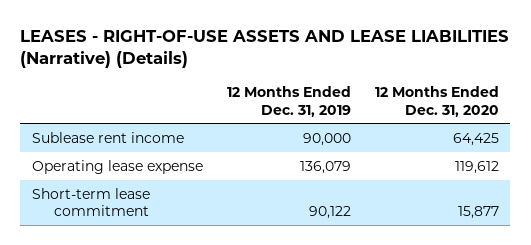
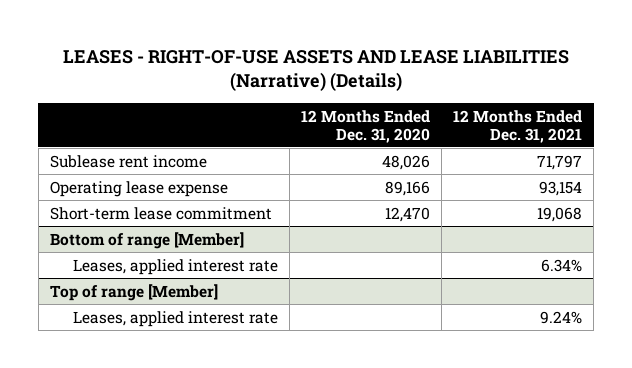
[226,86,351,117] 12 Months Ended Dec. 31, 2019 -> none
none -> [453,109,583,143] 12 Months Ended Dec. 31, 2021
[452,132,499,146] 64,425 -> [382,154,431,170] 48,026
[454,160,499,174] 119,612 -> [385,180,431,196] 89,166
[457,206,499,220] 15,877 -> [385,206,431,222] 12,470
none -> [50,231,245,249] Bottom of range [Member]
none -> [72,258,278,275] Leases, applied interest rate
none -> [50,283,219,301] Top of range [Member]
none -> [72,310,278,327] Leases, applied interest rate

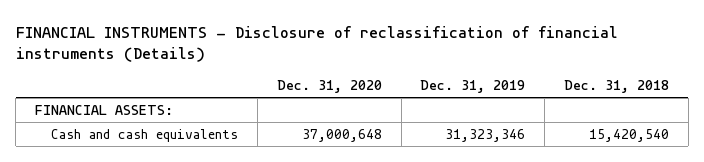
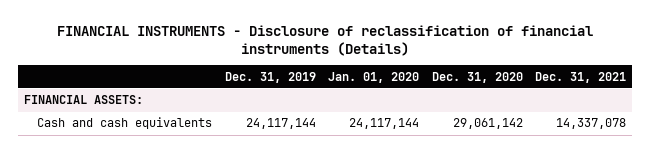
[563,80,669,94] Dec. 31, 2018 -> none
none -> [328,71,420,83] Jan. 01, 2020
none -> [534,71,626,83] Dec. 31, 2021
[301,128,382,142] 37,000,648 -> [452,118,523,130] 29,061,142
[445,128,526,142] 31,323,346 -> [245,118,316,130] 24,117,144

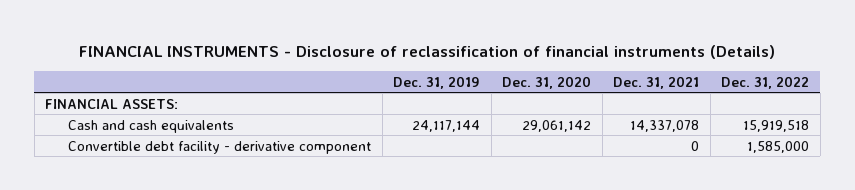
[328,71,420,83] Jan. 01, 2020 -> none
none -> [721,75,810,89] Dec. 31, 2022
none -> [68,140,372,154] Convertible debt facility - derivative component

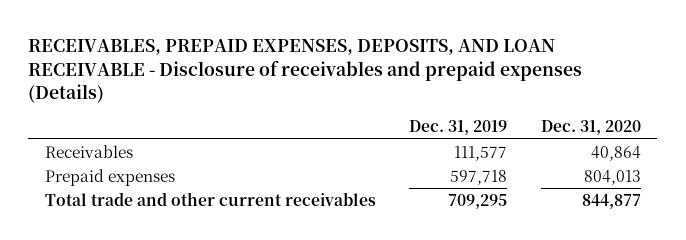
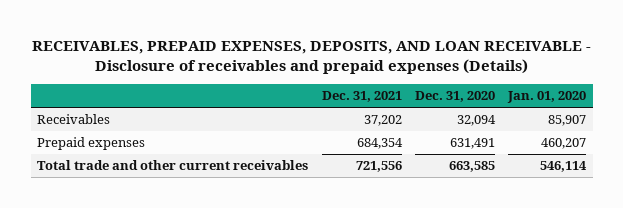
[409,120,508,136] Dec. 31, 2019 -> none
none -> [321,91,402,103] Dec. 31, 2021
none -> [507,91,587,104] Jan. 01, 2020
[590,145,641,161] 40,864 -> [456,115,496,127] 32,094
[583,169,641,185] 804,013 -> [449,138,495,150] 631,491
[581,193,641,209] 844,877 -> [448,161,495,173] 663,585

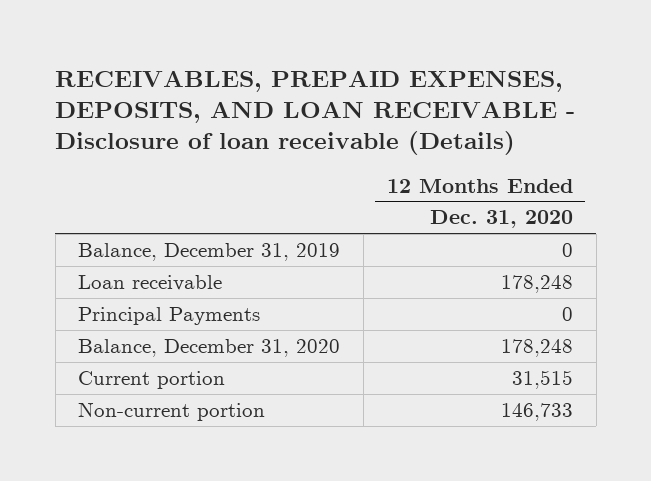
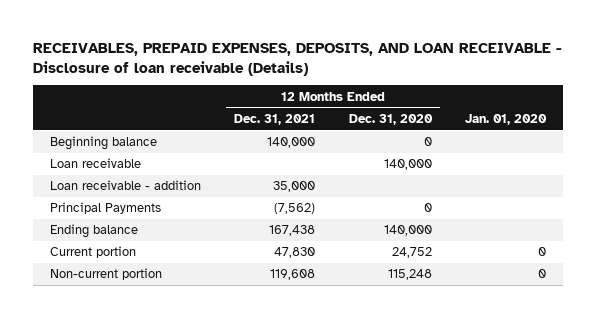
none -> [234,113,316,125] Dec. 31, 2021
none -> [465,113,548,125] Jan. 01, 2020
[78,242,341,261] Balance, December 31, 2019 -> [49,136,157,151] Beginning balance
[500,274,573,293] 178,248 -> [383,159,432,171] 140,000
none -> [49,180,201,191] Loan receivable - addition
[78,338,341,357] Balance, December 31, 2020 -> [49,224,138,239] Ending balance
[500,338,573,357] 178,248 -> [383,225,432,237] 140,000
[511,369,573,389] 31,515 -> [391,247,432,259] 24,752
[500,402,573,421] 146,733 -> [387,269,432,281] 115,248

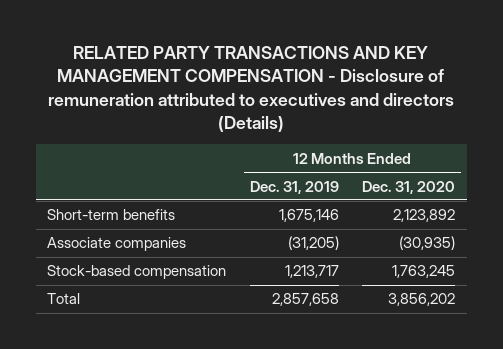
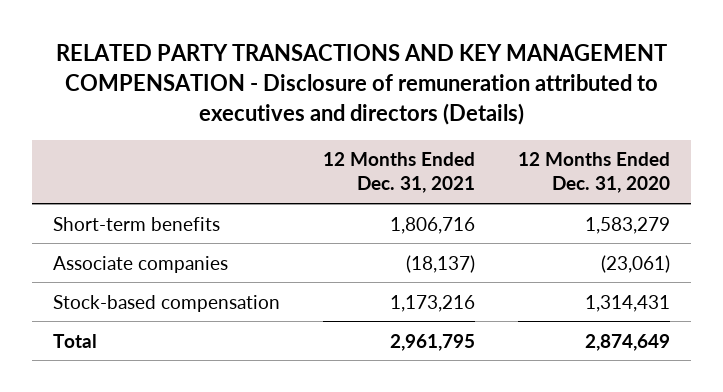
[249,180,339,194] Dec. 31, 2019 -> none
none -> [323,152,476,194] 12 Months Ended Dec. 31, 2021
[393,209,456,223] 2,123,892 -> [584,216,670,234] 1,583,279
[399,236,456,251] (30,935) -> [600,254,670,273] (23,061)
[392,265,456,279] 1,763,245 -> [584,294,670,312] 1,314,431
[388,293,456,307] 3,856,202 -> [584,333,670,351] 2,874,649

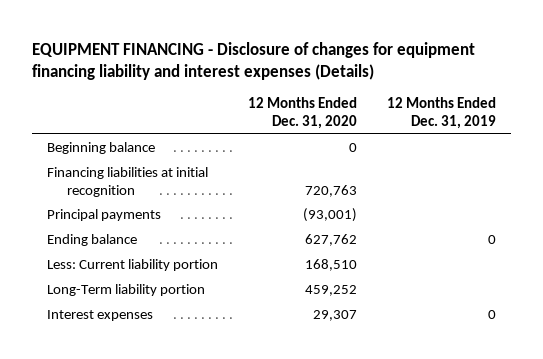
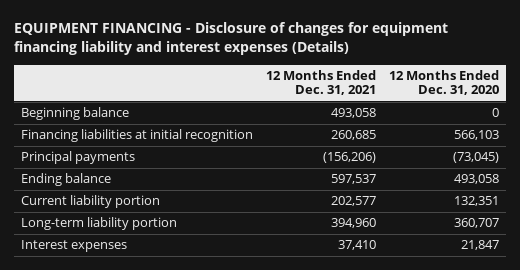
[386,97,496,129] 12 Months Ended Dec. 31, 2019 -> none
none -> [266,69,377,96] 12 Months Ended Dec. 31, 2021
[304,184,357,197] 720,763 -> [454,130,500,141] 566,103
[302,208,357,223] (93,001) -> [453,152,500,164] (73,045)
[304,234,357,247] 627,762 -> [454,174,500,185] 493,058
[47,259,219,272] Less: Current liability portion -> [20,195,160,209] Current liability portion
[304,259,357,272] 168,510 -> [454,196,500,207] 132,351
[47,284,206,297] Long-Term liability portion -> [20,217,177,231] Long-term liability portion
[304,285,357,297] 459,252 -> [454,218,500,229] 360,707
[312,310,357,322] 29,307 -> [461,240,500,251] 21,847

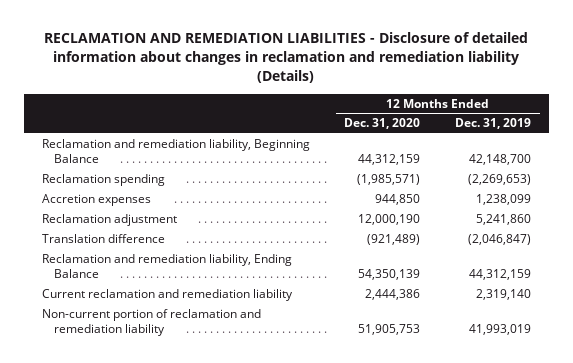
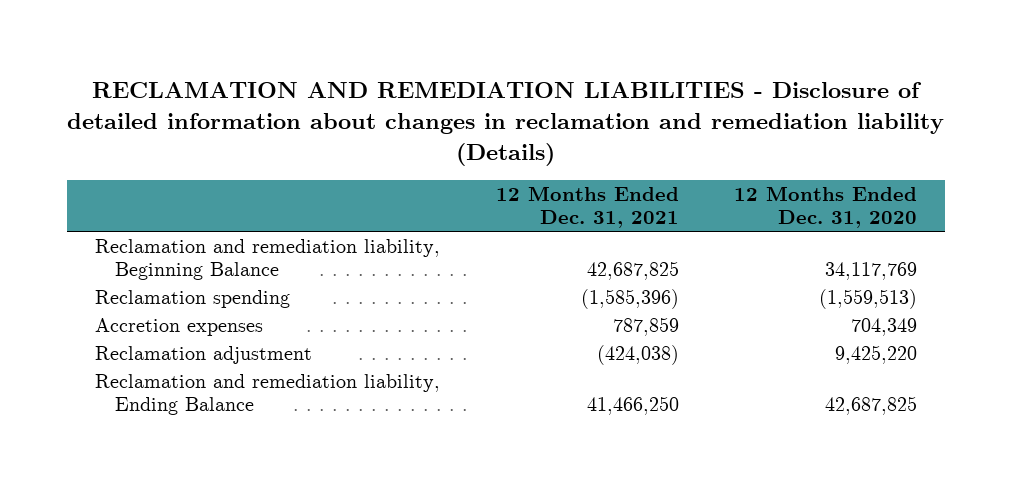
[455,118,532,130] Dec. 31, 2019 -> none
none -> [495,185,679,228] 12 Months Ended Dec. 31, 2021
[41,234,165,244] Translation difference -> none
[41,289,293,302] Current reclamation and remediation liability -> none
[41,309,261,337] Non-current portion of reclamation and remediation liability -> none
[358,154,421,166] 44,312,159 -> [825,261,918,280] 34,117,769
[357,174,421,186] (1,985,571) -> [819,288,918,309] (1,559,513)
[375,194,421,206] 944,850 -> [851,317,918,336] 704,349
[358,214,421,226] 12,000,190 -> [835,344,918,364] 9,425,220
[358,269,421,281] 54,350,139 -> [825,395,918,415] 42,687,825

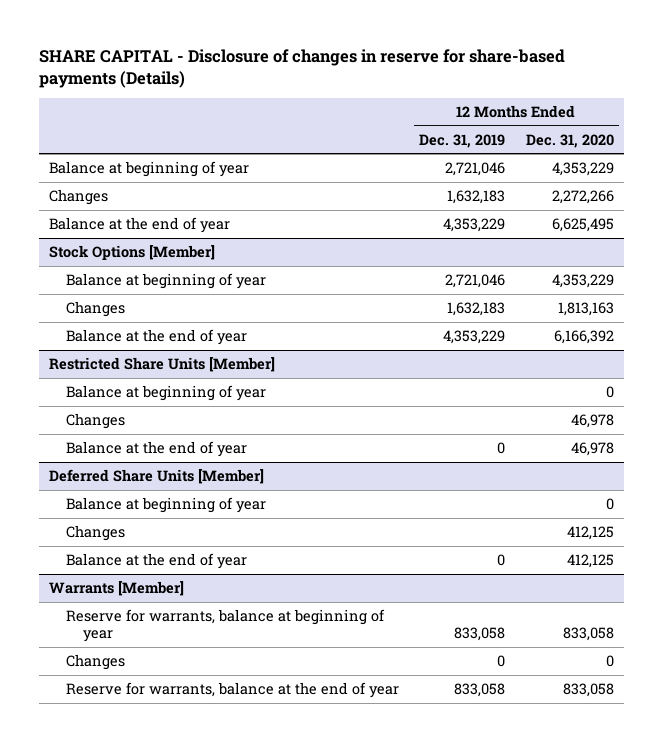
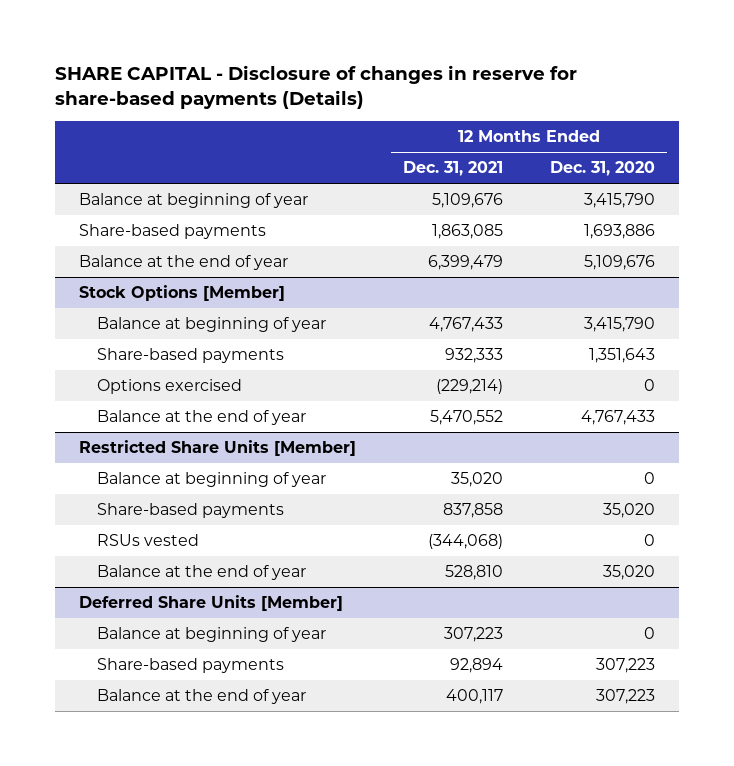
[419,133,506,148] Dec. 31, 2019 -> none
none -> [403,161,504,177] Dec. 31, 2021
[49,189,109,206] Changes -> none
[551,162,614,177] 4,353,229 -> [584,193,656,209] 3,415,790
none -> [78,224,266,240] Share-based payments
[551,218,614,233] 6,625,495 -> [584,255,656,271] 5,109,676
[66,301,126,318] Changes -> none
[551,274,614,289] 4,353,229 -> [584,317,656,333] 3,415,790
none -> [96,348,284,364] Share-based payments
none -> [96,379,242,395] Options exercised
[553,330,614,345] 6,166,392 -> [581,410,656,426] 4,767,433
[66,413,126,430] Changes -> none
none -> [96,503,284,519] Share-based payments
none -> [96,534,199,547] RSUs vested
[570,442,614,457] 46,978 -> [603,565,656,581] 35,020
[66,525,126,542] Changes -> none
[49,581,185,597] Warrants [Member] -> none
[66,609,386,643] Reserve for warrants, balance at beginning of year -> none
[66,654,126,671] Changes -> none
[66,682,400,699] Reserve for warrants, balance at the end of year -> none
none -> [96,658,284,674] Share-based payments
[566,554,614,569] 412,125 -> [596,689,656,705] 307,223

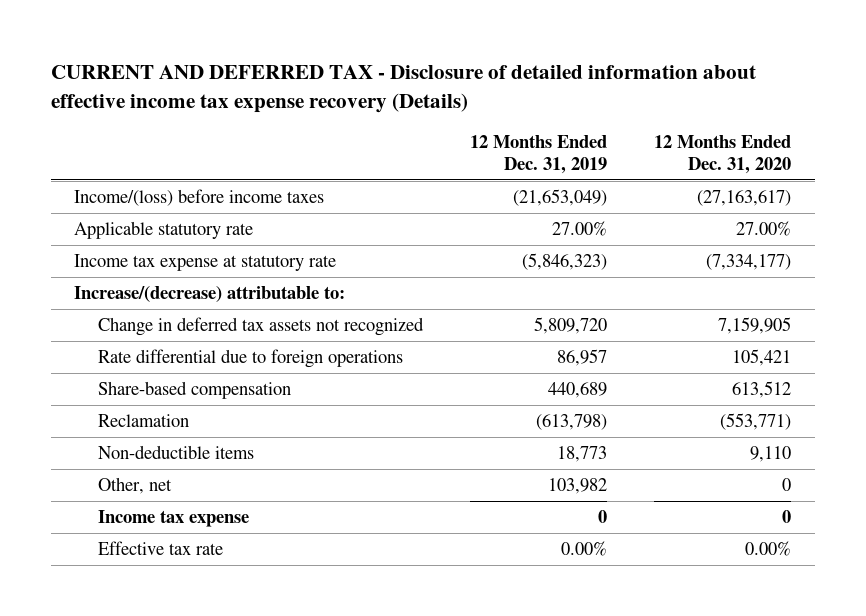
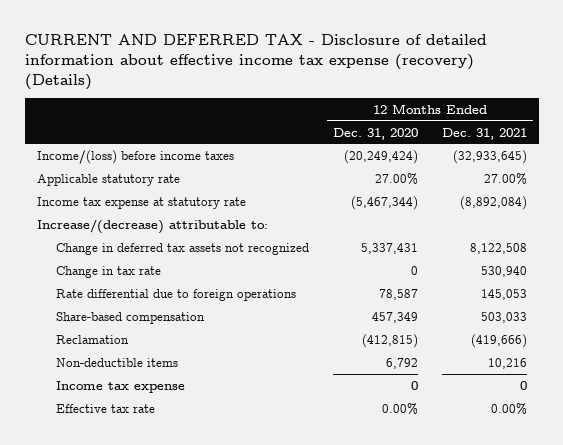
[50,65,756,114] CURRENT AND DEFERRED TAX - Disclosure of detailed information about effective income tax expense recovery (Details) -> [24,33,487,91] CURRENT AND DEFERRED TAX - Disclosure of detailed information about effective income tax expense (recovery) (Details)
[470,135,608,175] 12 Months Ended Dec. 31, 2019 -> none
none -> [441,127,527,140] Dec. 31, 2021
[697,189,792,206] (27,163,617) -> [344,149,419,164] (20,249,424)
[706,253,792,270] (7,334,177) -> [351,195,419,210] (5,467,344)
[97,476,172,494] Other, net -> none
[718,316,792,334] 7,159,905 -> [361,242,419,254] 5,337,431
none -> [56,265,162,278] Change in tax rate
[732,348,792,366] 105,421 -> [379,288,419,300] 78,587
[732,380,792,398] 613,512 -> [372,311,419,323] 457,349
[720,412,792,430] (553,771) -> [362,333,419,348] (412,815)
[750,445,792,462] 9,110 -> [386,357,419,369] 6,792

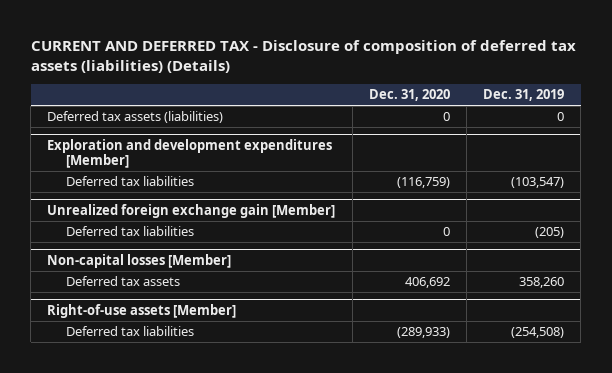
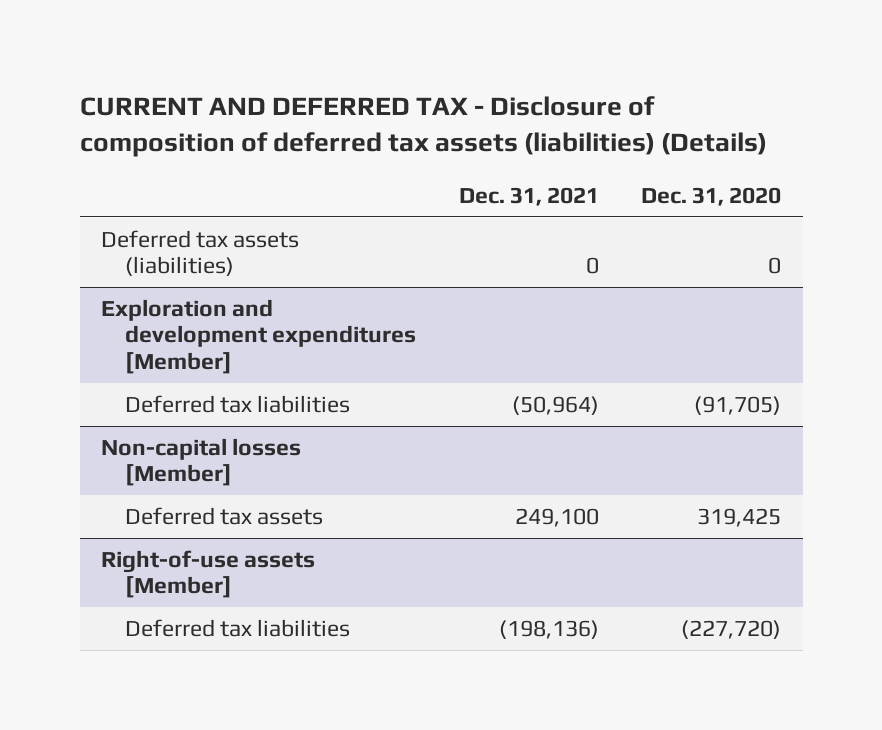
[483,89,565,102] Dec. 31, 2019 -> none
none -> [458,186,599,206] Dec. 31, 2021
[47,204,336,219] Unrealized foreign exchange gain [Member] -> none
[65,226,194,237] Deferred tax liabilities -> none
[396,177,450,189] (116,759) -> [694,395,782,415] (91,705)
[404,277,450,289] 406,692 -> [697,507,782,527] 319,425
[396,327,450,339] (289,933) -> [681,619,782,639] (227,720)

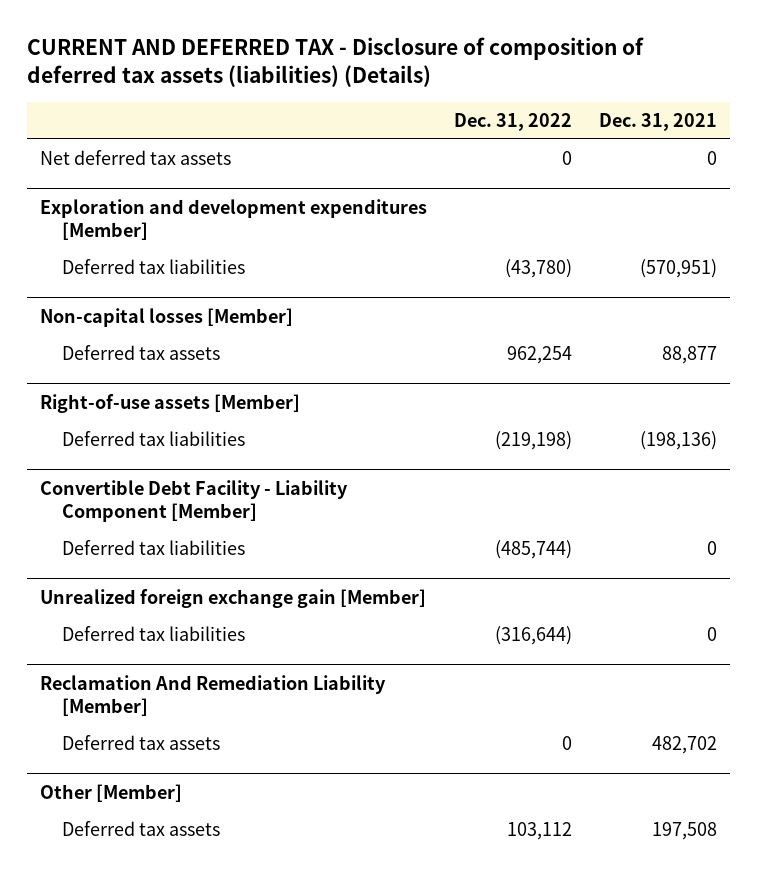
[641,186,782,206] Dec. 31, 2020 -> none
none -> [454,112,573,131] Dec. 31, 2022
[100,229,299,277] Deferred tax assets (liabilities) -> [40,150,232,166] Net deferred tax assets
[511,395,599,415] (50,964) -> [639,259,717,279] (570,951)
[514,507,599,527] 249,100 -> [661,346,717,365] 88,877
none -> [40,479,349,522] Convertible Debt Facility - Liability Component [Member]
none -> [61,540,245,556] Deferred tax liabilities
none -> [40,588,427,608] Unrealized foreign exchange gain [Member]
none -> [61,626,245,642] Deferred tax liabilities
none -> [40,674,387,716] Reclamation And Remediation Liability [Member]
none -> [61,735,220,751] Deferred tax assets
none -> [40,783,183,802] Other [Member]
none -> [61,821,220,837] Deferred tax assets

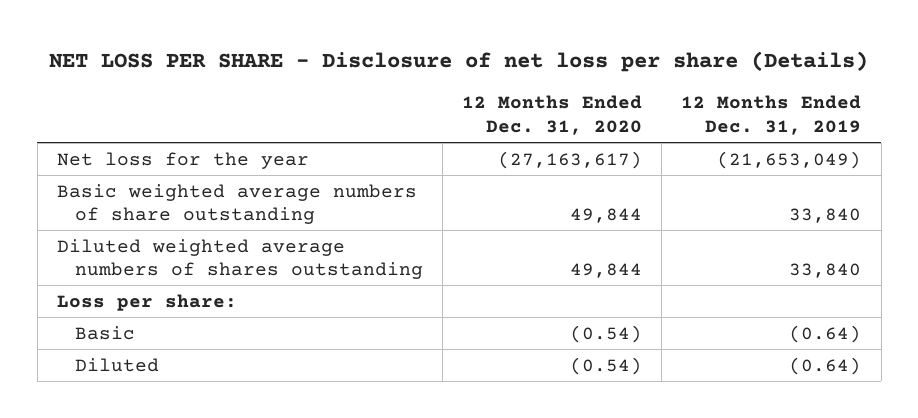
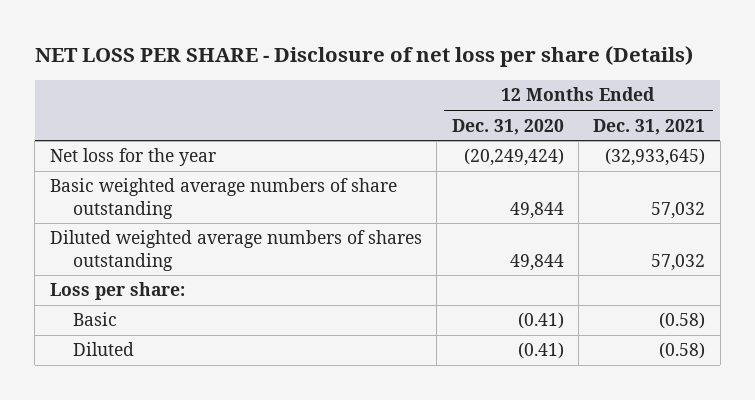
[681,95,862,135] 12 Months Ended Dec. 31, 2019 -> none
none -> [593,118,706,135] Dec. 31, 2021
[498,150,643,169] (27,163,617) -> [463,148,564,167] (20,249,424)
[570,324,643,343] (0.54) -> [517,312,564,330] (0.41)
[570,356,643,375] (0.54) -> [517,342,564,360] (0.41)

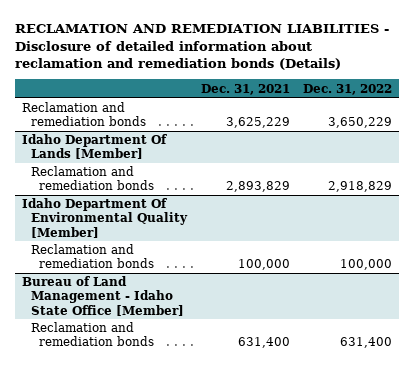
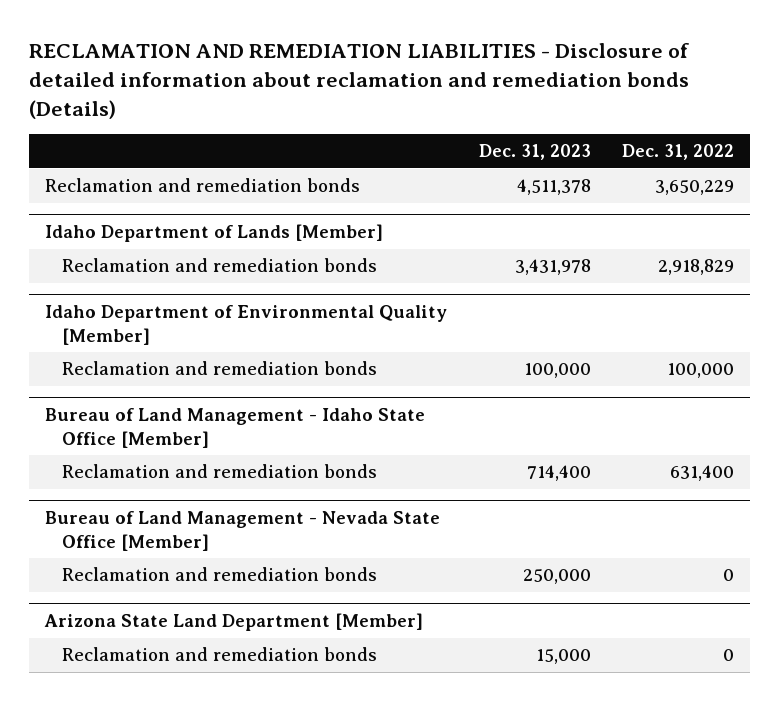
[200,83,290,95] Dec. 31, 2021 -> none
none -> [478,144,591,161] Dec. 31, 2023
[22,134,168,160] Idaho Department Of Lands [Member] -> [44,224,383,243] Idaho Department of Lands [Member]
[22,198,188,238] Idaho Department Of Environmental Quality [Member] -> [44,305,447,345] Idaho Department of Environmental Quality [Member]
none -> [44,511,440,551] Bureau of Land Management - Nevada State Office [Member]
none -> [62,567,378,582] Reclamation and remediation bonds
none -> [43,613,423,632] Arizona State Land Department [Member]
none -> [62,647,378,662] Reclamation and remediation bonds

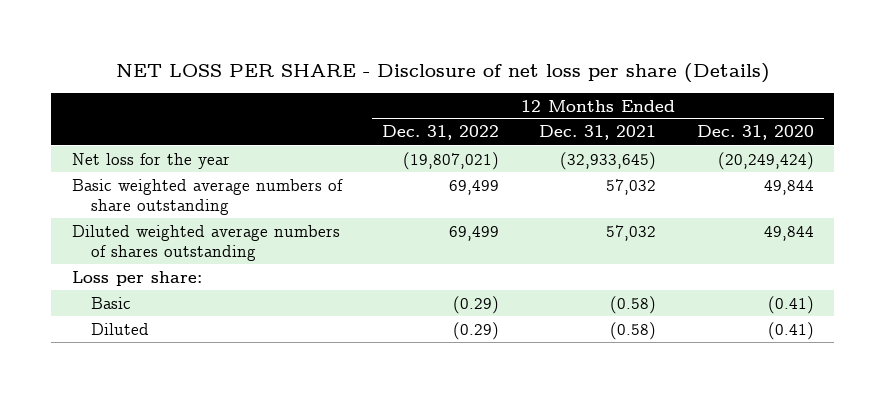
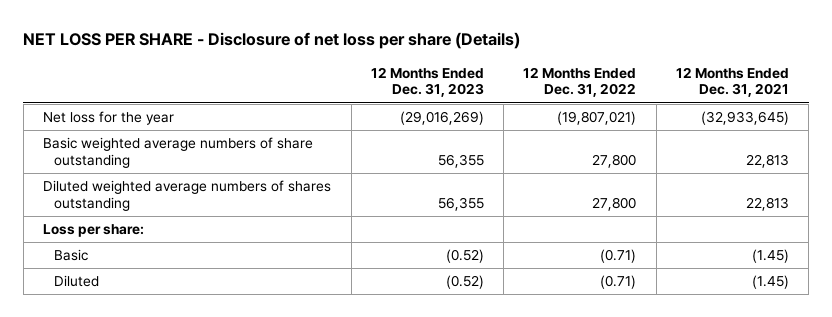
[696,125,814,141] Dec. 31, 2020 -> none
none -> [370,66,484,98] 12 Months Ended Dec. 31, 2023
[448,179,499,195] 69,499 -> [592,153,637,168] 27,800
[606,178,657,195] 57,032 -> [746,153,790,168] 22,813
[448,225,499,241] 69,499 -> [592,196,637,211] 27,800
[606,224,657,241] 57,032 -> [746,196,790,211] 22,813
[452,295,499,314] (0.29) -> [600,249,637,264] (0.71)
[610,295,657,314] (0.58) -> [752,249,790,264] (1.45)
[452,321,499,340] (0.29) -> [600,275,637,290] (0.71)
[610,321,657,340] (0.58) -> [752,275,790,290] (1.45)

